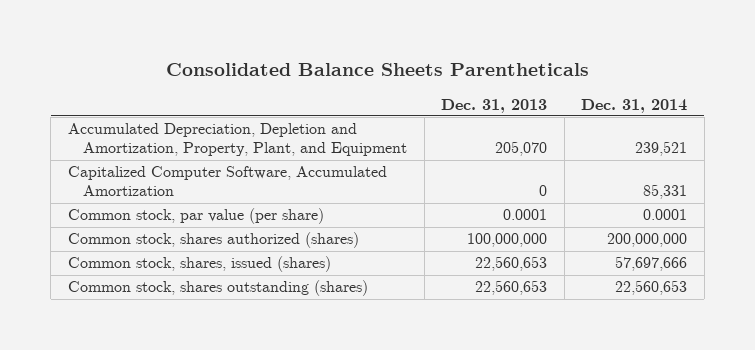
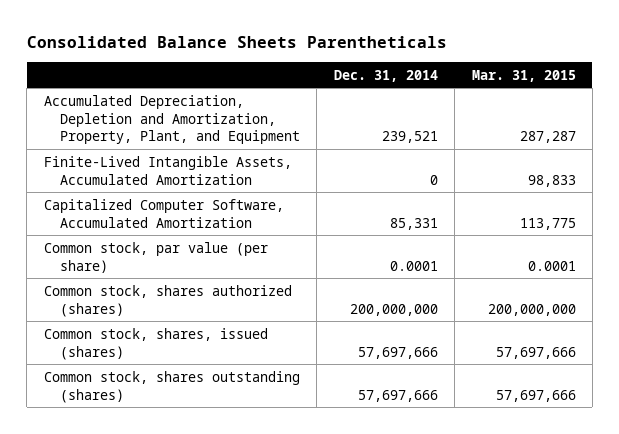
[441,98,548,113] Dec. 31, 2013 -> none
none -> [471,69,576,82] Mar. 31, 2015
none -> [43,155,292,185] Finite-Lived Intangible Assets, Accumulated Amortization
[615,280,688,296] 22,560,653 -> [357,389,438,402] 57,697,666

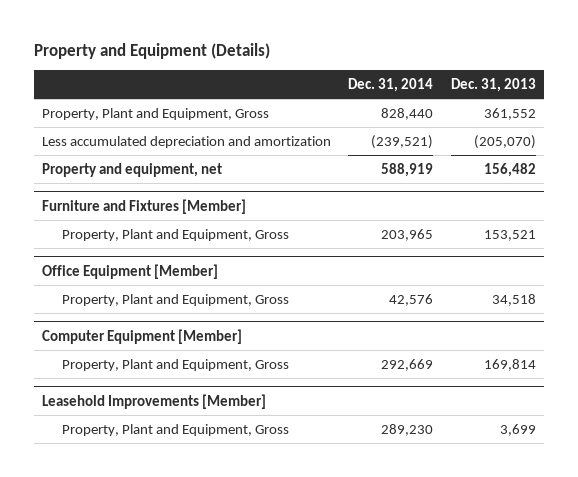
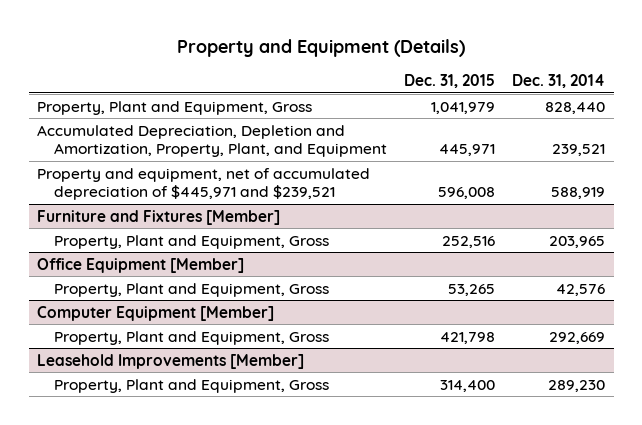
[450,77,536,92] Dec. 31, 2013 -> none
none -> [404,74,496,89] Dec. 31, 2015
[42,135,332,148] Less accumulated depreciation and amortization -> [37,124,388,158] Accumulated Depreciation, Depletion and Amortization, Property, Plant, and Equipment
[371,134,434,149] (239,521) -> [552,144,606,157] 239,521
[42,162,223,177] Property and equipment, net -> [37,167,371,201] Property and equipment, net of accumulated depreciation of $445,971 and $239,521

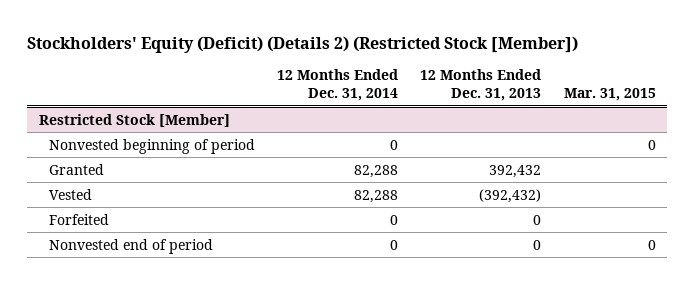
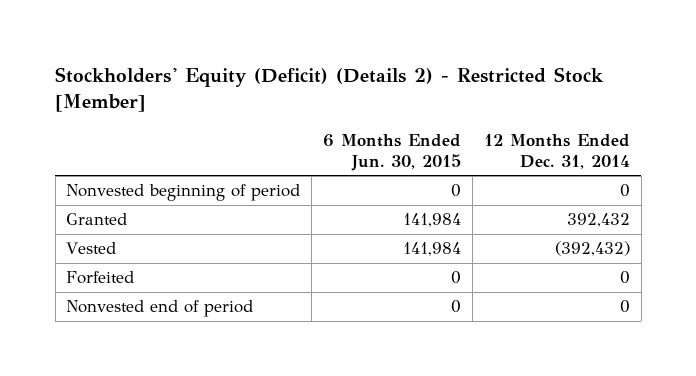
[27,35,579,53] Stockholders' Equity (Deficit) (Details 2) (Restricted Stock [Member]) -> [55,66,605,113] Stockholders' Equity (Deficit) (Details 2) - Restricted Stock [Member]
[420,69,542,102] 12 Months Ended Dec. 31, 2013 -> none
[563,88,656,102] Mar. 31, 2015 -> none
none -> [323,133,462,171] 6 Months Ended Jun. 30, 2015
[38,113,230,127] Restricted Stock [Member] -> none
[354,164,399,178] 82,288 -> [566,213,630,228] 392,432
[354,189,399,203] 82,288 -> [554,241,630,257] (392,432)

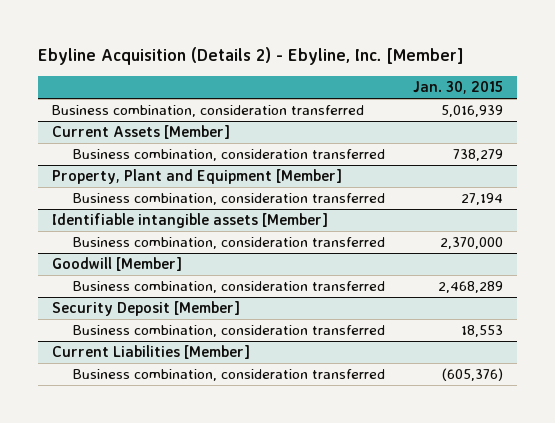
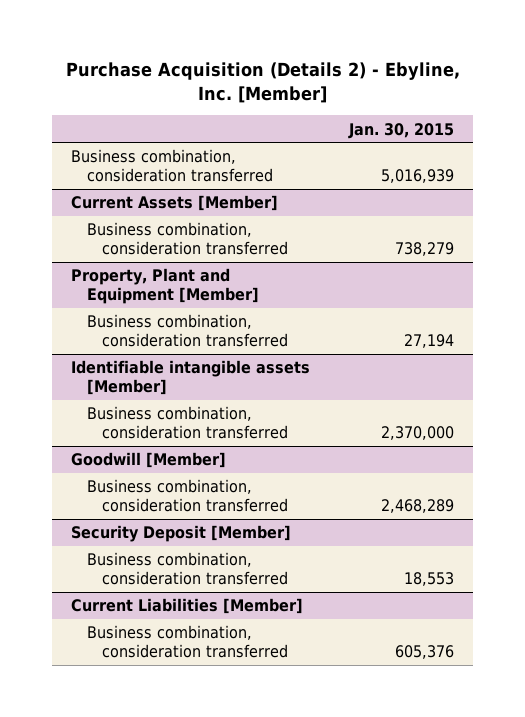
[38,47,465,66] Ebyline Acquisition (Details 2) - Ebyline, Inc. [Member] -> [65,62,460,104] Purchase Acquisition (Details 2) - Ebyline, Inc. [Member]
[441,368,503,382] (605,376) -> [394,644,454,659] 605,376

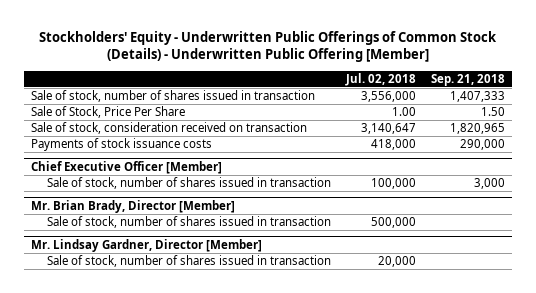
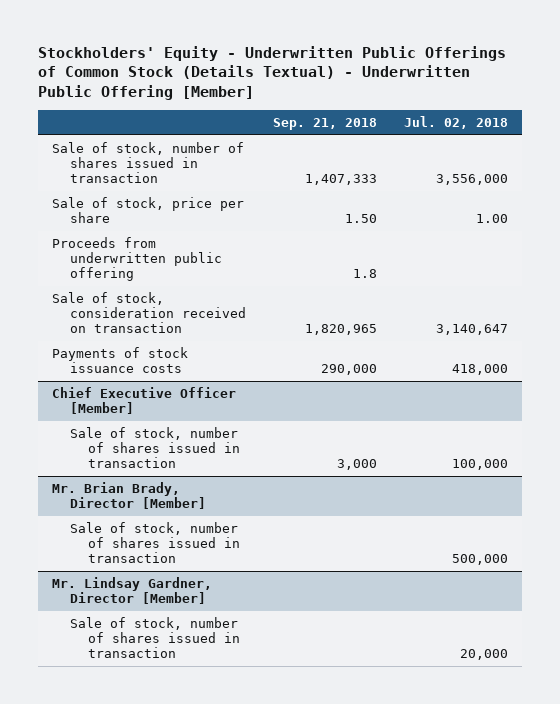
[39,30,498,63] Stockholders' Equity - Underwritten Public Offerings of Common Stock (Details) - Underwritten Public Offering [Member] -> [37,45,506,101] Stockholders' Equity - Underwritten Public Offerings of Common Stock (Details Textual) - Underwritten Public Offering [Member]
[31,106,186,119] Sale of Stock, Price Per Share -> [51,197,244,224] Sale of stock, price per share
none -> [51,237,222,282] Proceeds from underwritten public offering

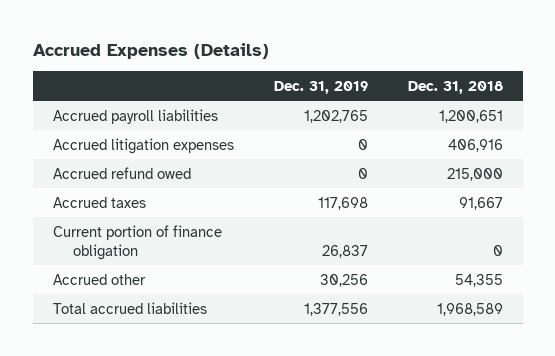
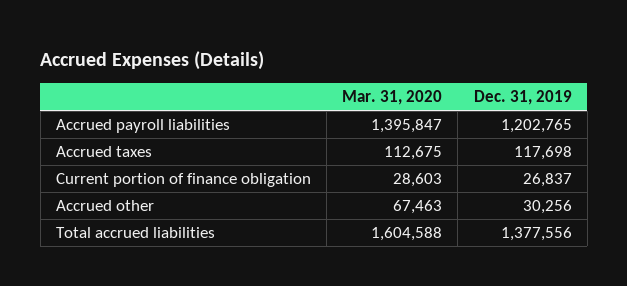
[407,80,503,94] Dec. 31, 2018 -> none
none -> [342,90,443,106] Mar. 31, 2020
[52,137,234,154] Accrued litigation expenses -> none
[52,166,191,179] Accrued refund owed -> none

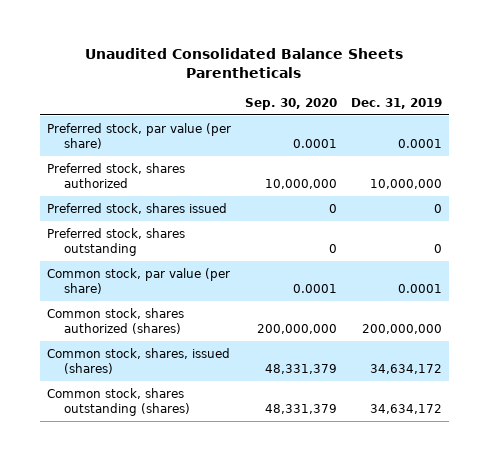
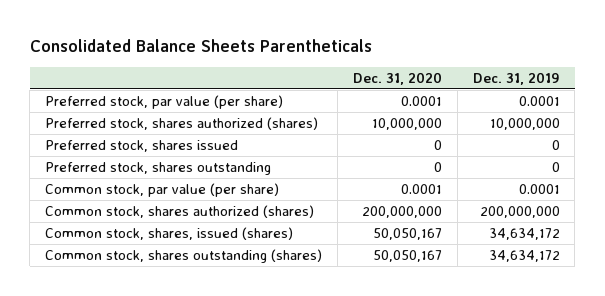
[85,47,404,78] Unaudited Consolidated Balance Sheets Parentheticals -> [29,39,372,53] Consolidated Balance Sheets Parentheticals
[244,97,337,110] Sep. 30, 2020 -> none
none -> [352,71,442,85] Dec. 31, 2020
[46,162,185,189] Preferred stock, shares authorized -> [45,116,319,130] Preferred stock, shares authorized (shares)

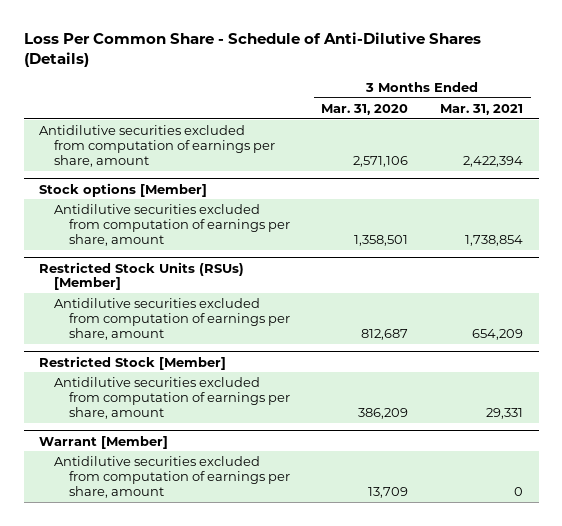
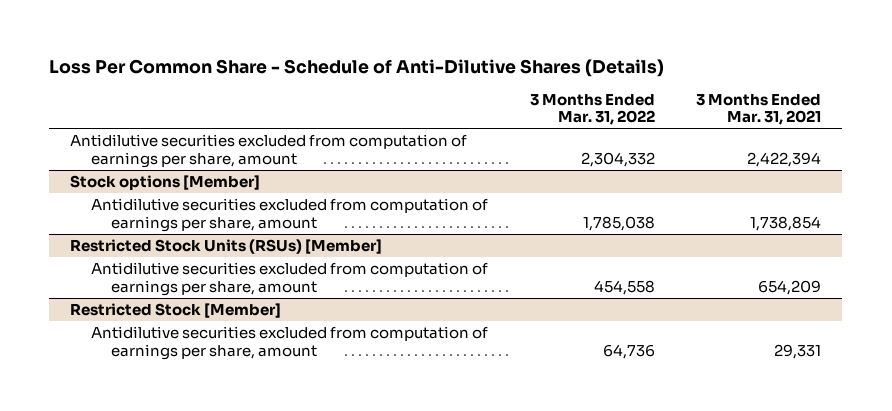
[321,103,409,115] Mar. 31, 2020 -> none
none -> [529,93,655,126] 3 Months Ended Mar. 31, 2022
[39,435,169,449] Warrant [Member] -> none
[54,456,291,498] Antidilutive securities excluded from computation of earnings per share, amount -> none

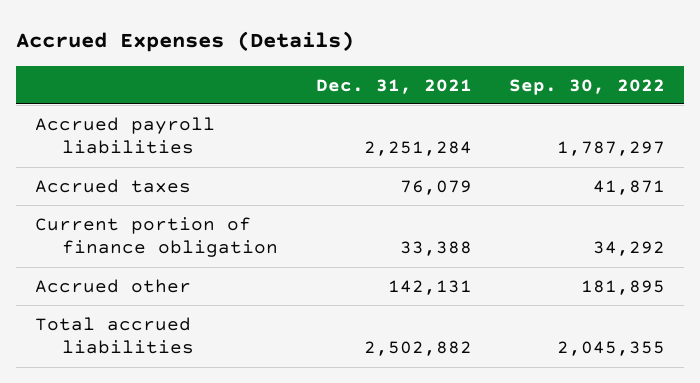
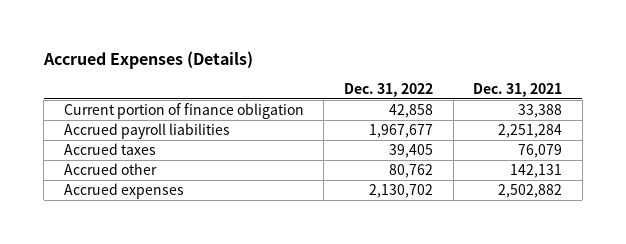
[508,78,665,95] Sep. 30, 2022 -> none
none -> [344,83,434,98] Dec. 31, 2022
[35,216,279,258] Current portion of finance obligation -> [63,102,304,119] Current portion of finance obligation
[35,316,195,355] Total accrued liabilities -> [63,182,184,199] Accrued expenses

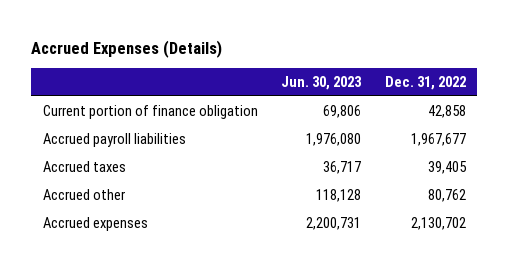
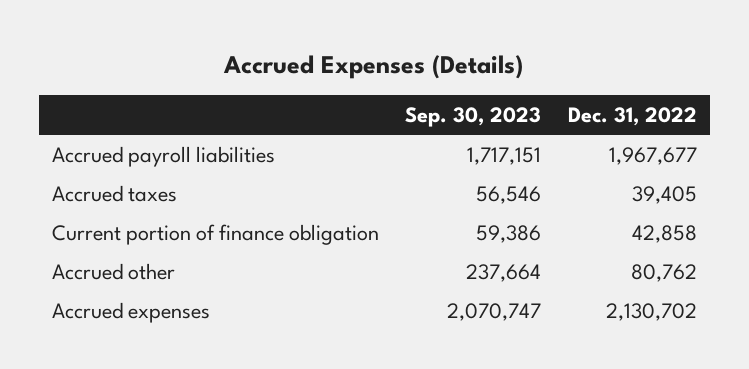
[281,76,363,91] Jun. 30, 2023 -> none
none -> [405,106,542,127] Sep. 30, 2023
[42,104,258,119] Current portion of finance obligation -> [52,223,380,245] Current portion of finance obligation

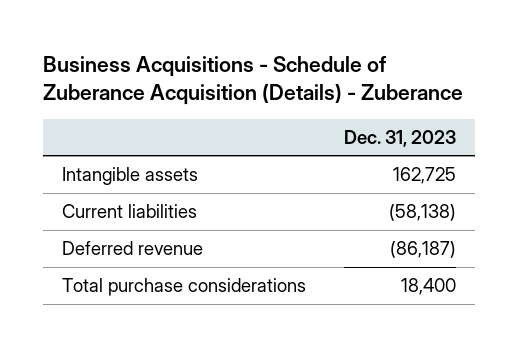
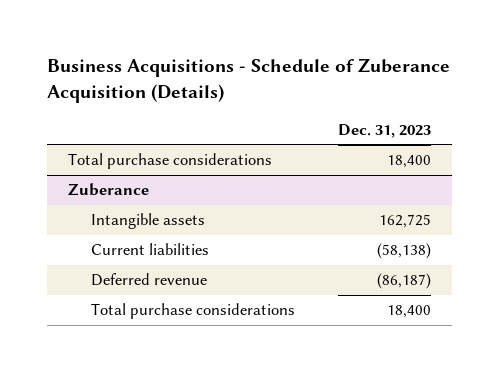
[43,55,464,106] Business Acquisitions - Schedule of Zuberance Acquisition (Details) - Zuberance -> [46,58,450,103] Business Acquisitions - Schedule of Zuberance Acquisition (Details)
none -> [68,153,273,170] Total purchase considerations
none -> [68,183,150,197] Zuberance

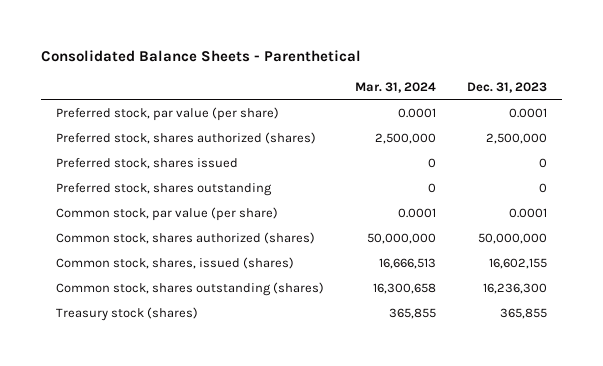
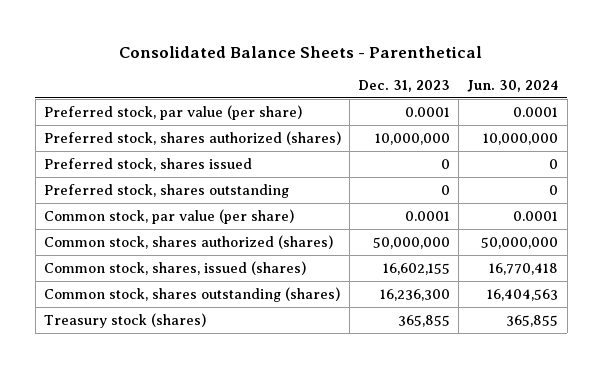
[354,81,436,93] Mar. 31, 2024 -> none
none -> [467,80,559,93] Jun. 30, 2024
[485,132,547,144] 2,500,000 -> [375,132,451,145] 10,000,000

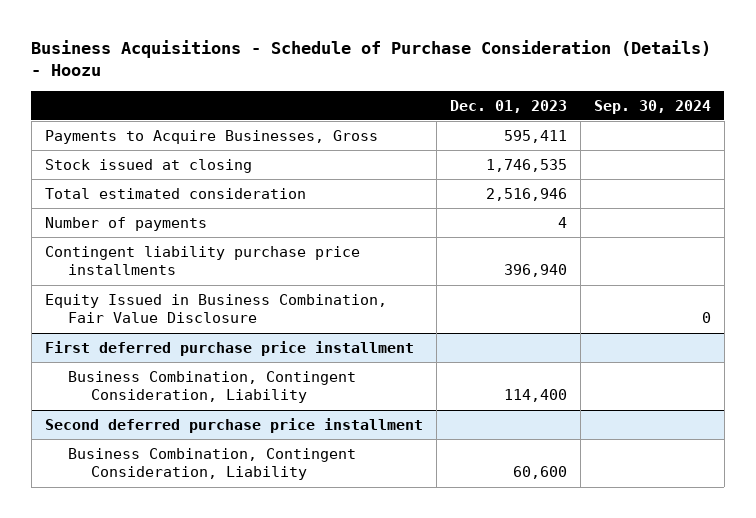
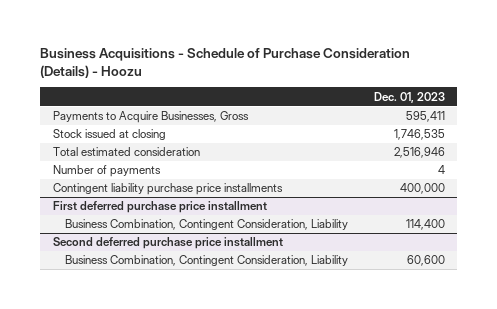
[593,99,711,114] Sep. 30, 2024 -> none
[44,293,387,324] Equity Issued in Business Combination, Fair Value Disclosure -> none
[503,264,567,278] 396,940 -> [399,183,445,195] 400,000

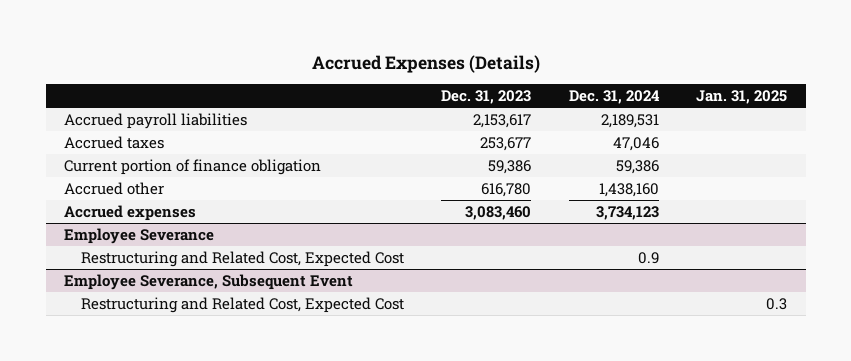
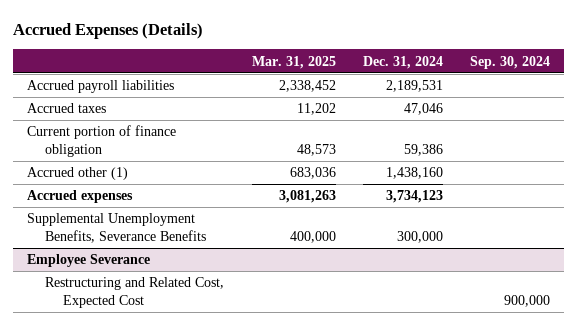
[441,90,532,105] Dec. 31, 2023 -> none
[695,90,787,105] Jan. 31, 2025 -> none
none -> [251,55,336,69] Mar. 31, 2025
none -> [470,55,551,69] Sep. 30, 2024
[64,182,165,196] Accrued other -> [27,167,129,181] Accrued other (1)
none -> [27,213,207,243] Supplemental Unemployment Benefits, Severance Benefits
[80,251,404,268] Restructuring and Related Cost, Expected Cost -> none
[64,274,354,291] Employee Severance, Subsequent Event -> none

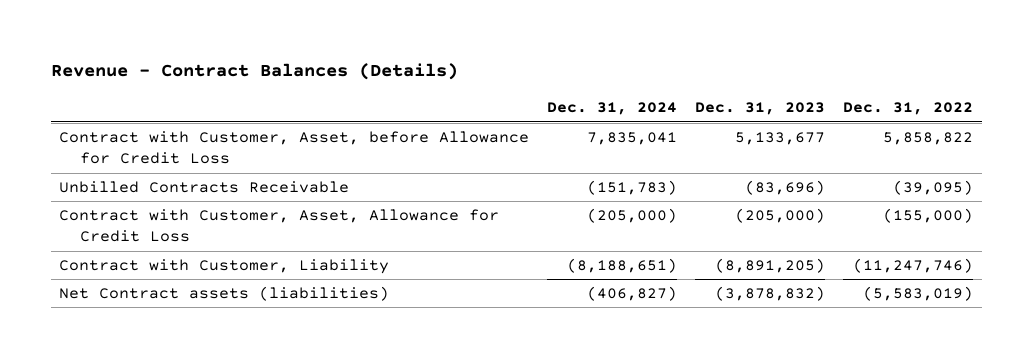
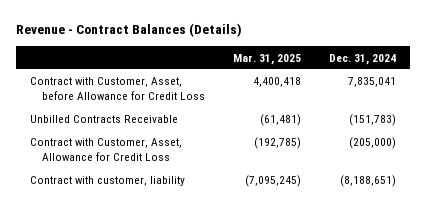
[695,102,826,116] Dec. 31, 2023 -> none
[842,102,973,116] Dec. 31, 2022 -> none
none -> [232,53,301,65] Mar. 31, 2025
[59,286,390,302] Net Contract assets (liabilities) -> none
[59,259,390,275] Contract with Customer, Liability -> [30,176,186,187] Contract with customer, liability

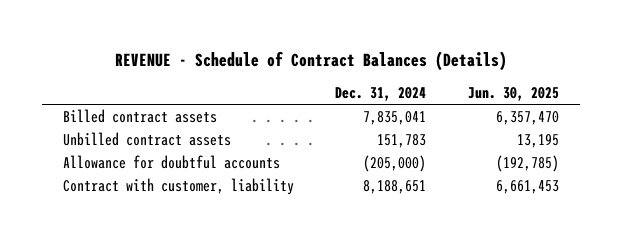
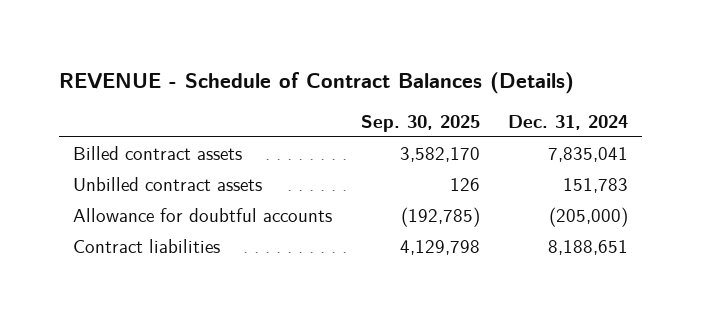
[467,87,559,102] Jun. 30, 2025 -> none
none -> [360,115,480,133] Sep. 30, 2025
[62,177,294,195] Contract with customer, liability -> [73,238,221,253] Contract liabilities

